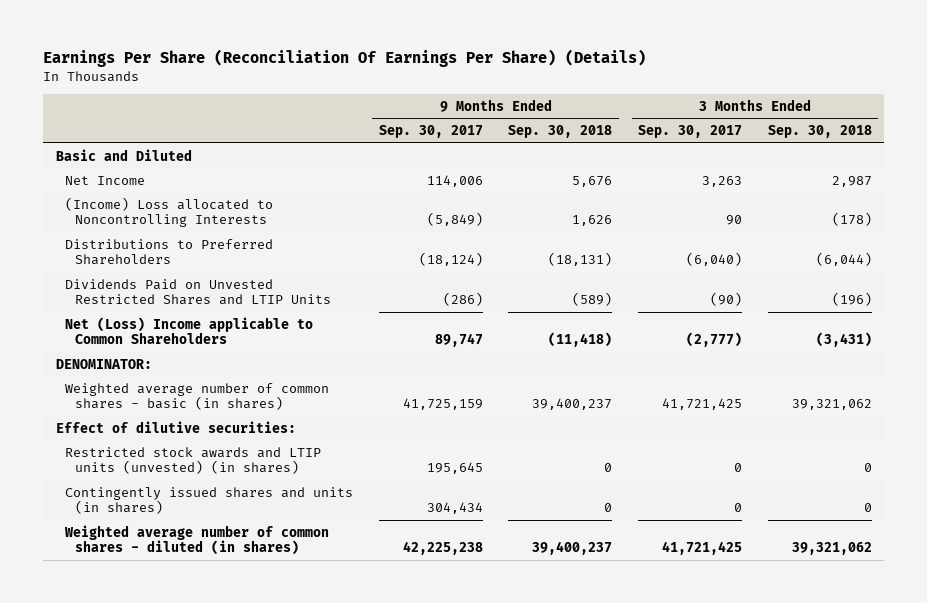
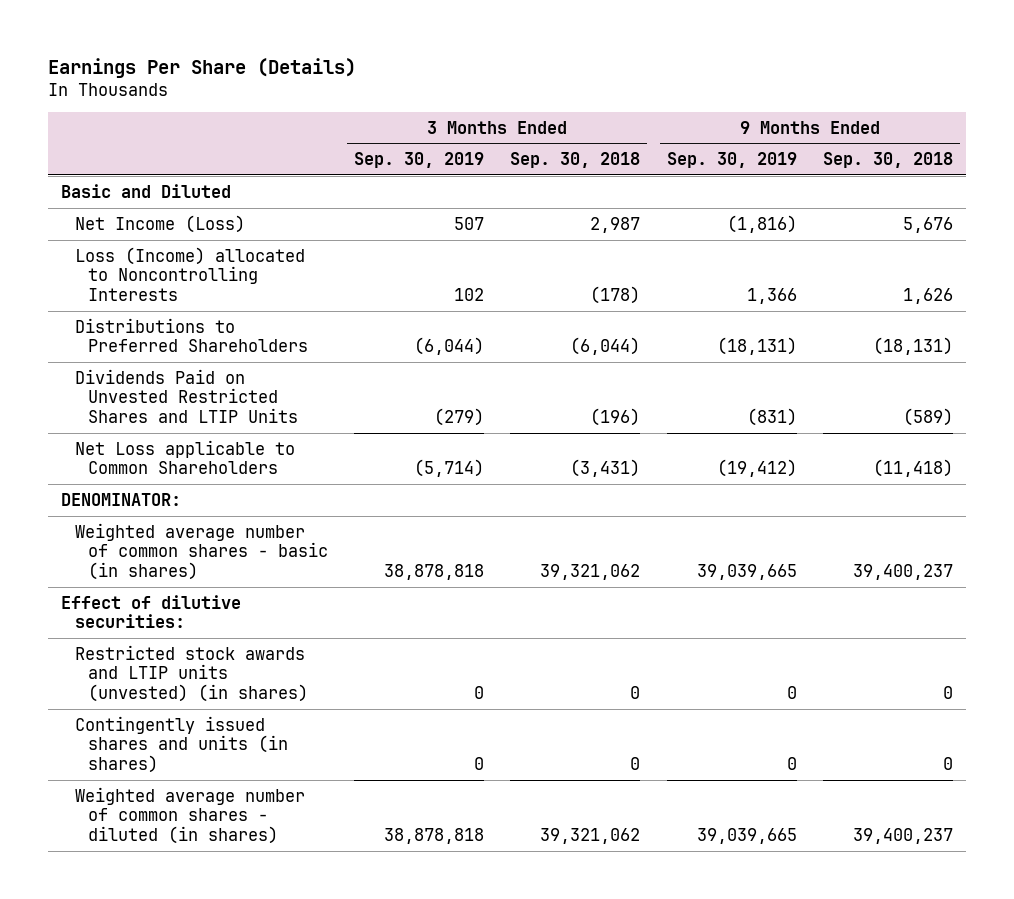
[43,49,647,68] Earnings Per Share (Reconciliation Of Earnings Per Share) (Details) -> [48,57,357,78] Earnings Per Share (Details)
[378,125,483,139] Sep. 30, 2017 -> none
[638,125,743,139] Sep. 30, 2017 -> none
none -> [354,152,485,169] Sep. 30, 2019
none -> [666,152,797,169] Sep. 30, 2019
[65,175,146,185] Net Income -> [74,214,245,233] Net Income (Loss)
[65,196,274,228] (Income) Loss allocated to Noncontrolling Interests -> [74,246,305,302] Loss (Income) allocated to Noncontrolling Interests
[65,316,314,345] Net (Loss) Income applicable to Common Shareholders -> [74,439,295,475] Net Loss applicable to Common Shareholders

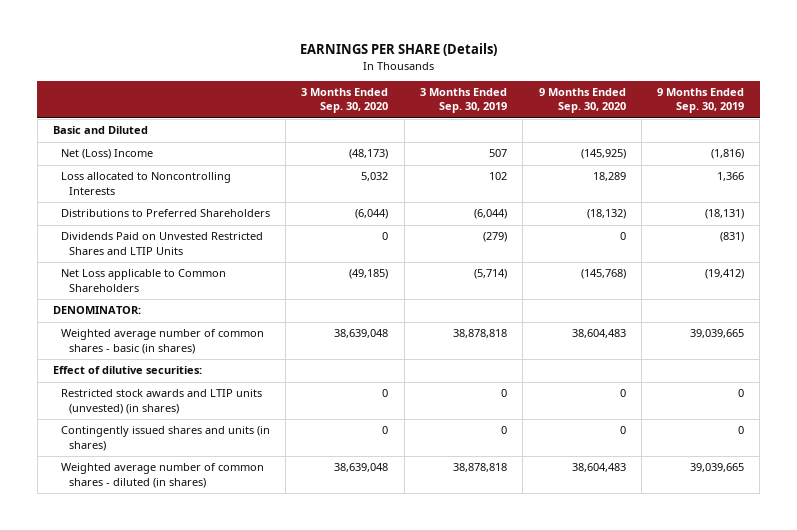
[48,57,357,78] Earnings Per Share (Details) -> [299,43,497,57] EARNINGS PER SHARE (Details)
[510,152,641,169] Sep. 30, 2018 -> none
[823,152,954,169] Sep. 30, 2018 -> none
none -> [301,88,389,114] 3 Months Ended Sep. 30, 2020
none -> [538,88,626,114] 9 Months Ended Sep. 30, 2020
[74,214,245,233] Net Income (Loss) -> [60,149,153,160] Net (Loss) Income
[74,246,305,302] Loss (Income) allocated to Noncontrolling Interests -> [60,172,231,195] Loss allocated to Noncontrolling Interests

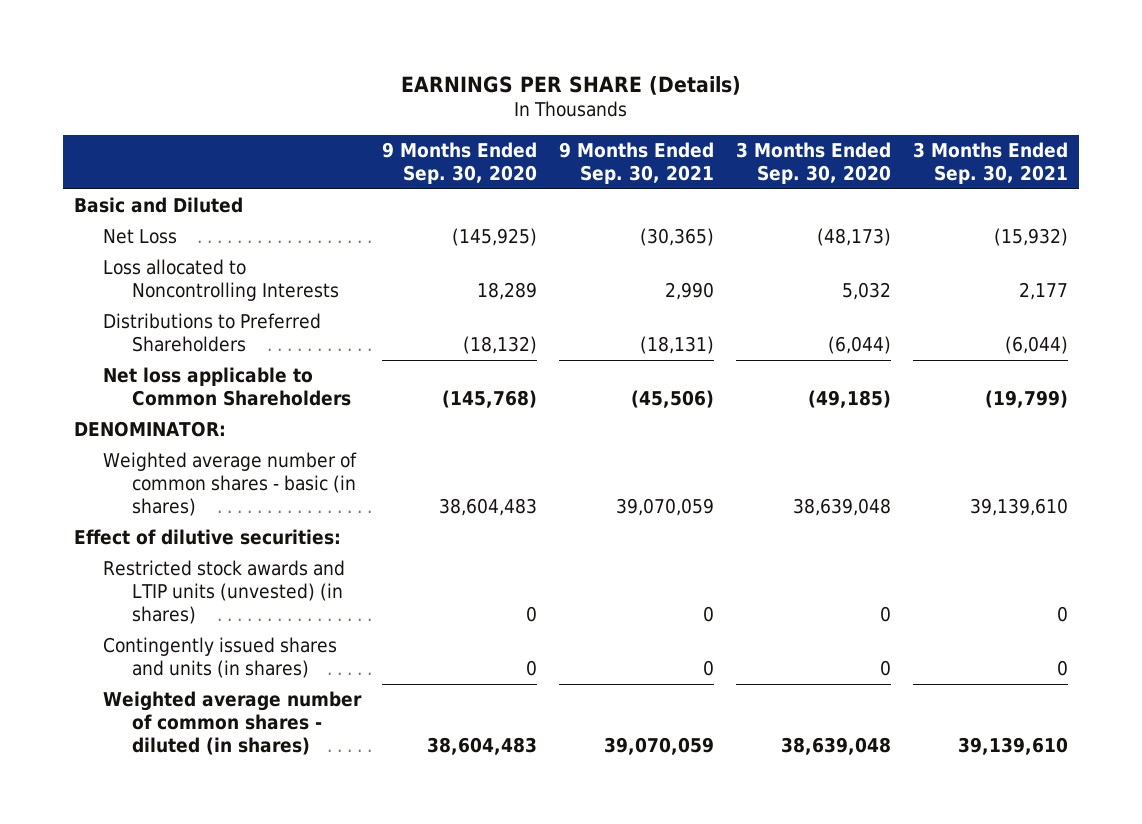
[420,88,508,114] 3 Months Ended Sep. 30, 2019 -> none
[657,88,745,114] 9 Months Ended Sep. 30, 2019 -> none
none -> [559,142,715,184] 9 Months Ended Sep. 30, 2021
none -> [912,142,1068,184] 3 Months Ended Sep. 30, 2021
[60,149,153,160] Net (Loss) Income -> [102,229,177,245] Net Loss
[60,232,263,255] Dividends Paid on Unvested Restricted Shares and LTIP Units -> none
[60,269,226,292] Net Loss applicable to Common Shareholders -> [102,367,351,407] Net loss applicable to Common Shareholders

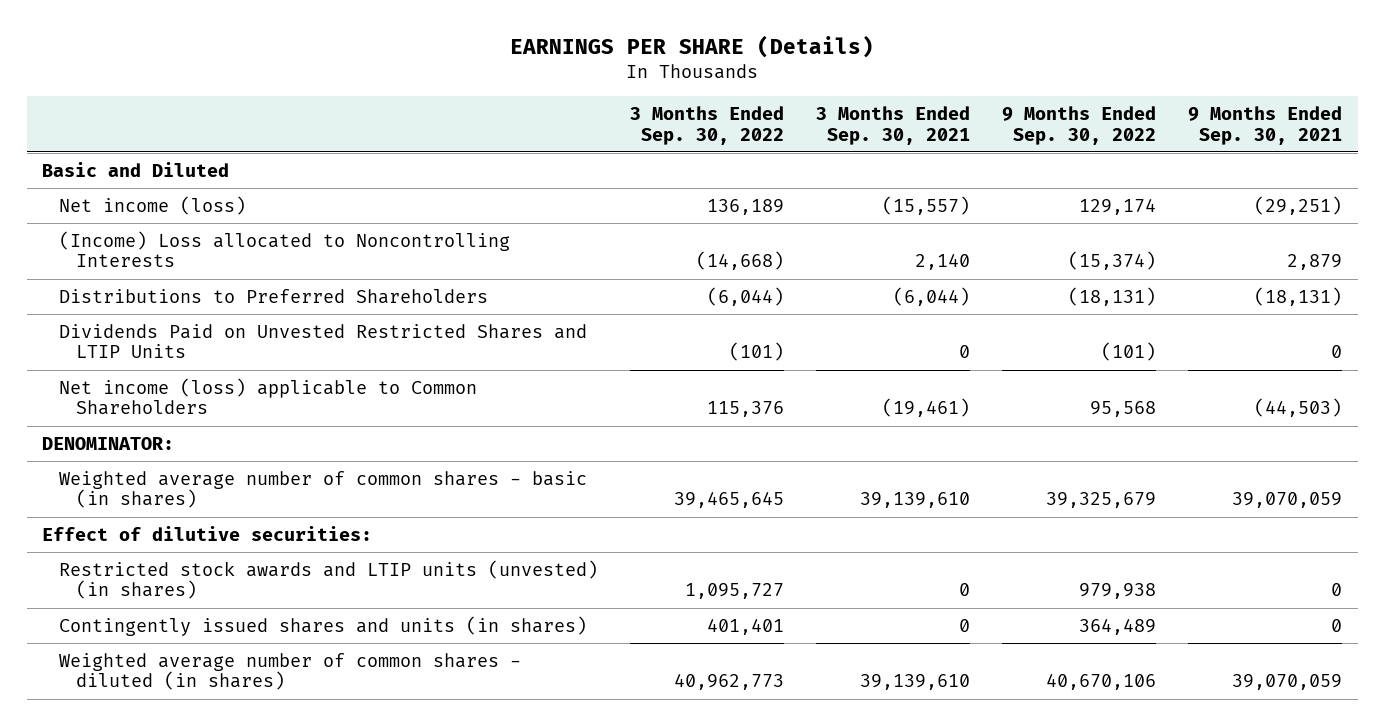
[382,142,538,184] 9 Months Ended Sep. 30, 2020 -> none
[735,142,891,184] 3 Months Ended Sep. 30, 2020 -> none
none -> [630,105,785,145] 3 Months Ended Sep. 30, 2022
none -> [1001,105,1156,145] 9 Months Ended Sep. 30, 2022
[102,229,177,245] Net Loss -> [59,195,247,215] Net income (loss)
[640,228,715,247] (30,365) -> [1253,195,1342,215] (29,251)
[993,228,1068,247] (15,932) -> [882,195,971,215] (15,557)
[102,259,339,302] Loss allocated to Noncontrolling Interests -> [59,230,511,268] (Income) Loss allocated to Noncontrolling Interests
[665,282,715,301] 2,990 -> [1286,254,1342,271] 2,879
[1018,282,1068,301] 2,177 -> [915,254,971,271] 2,140
none -> [59,323,588,359] Dividends Paid on Unvested Restricted Shares and LTIP Units
[102,367,351,407] Net loss applicable to Common Shareholders -> [59,377,478,416] Net income (loss) applicable to Common Shareholders
[631,390,715,409] (45,506) -> [1253,398,1342,418] (44,503)
[984,390,1068,409] (19,799) -> [882,398,971,418] (19,461)

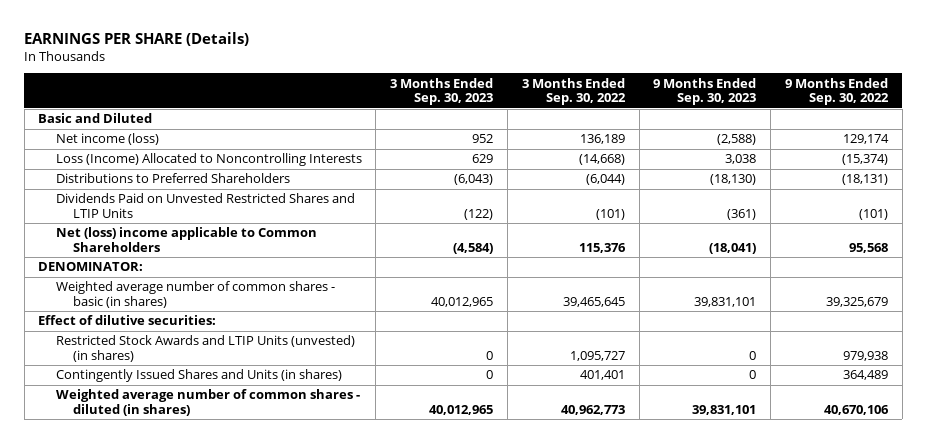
[816,105,971,145] 3 Months Ended Sep. 30, 2021 -> none
[1187,105,1342,145] 9 Months Ended Sep. 30, 2021 -> none
none -> [390,77,494,106] 3 Months Ended Sep. 30, 2023
none -> [653,77,757,106] 9 Months Ended Sep. 30, 2023
[59,230,511,268] (Income) Loss allocated to Noncontrolling Interests -> [55,153,362,167] Loss (Income) Allocated to Noncontrolling Interests
[59,377,478,416] Net income (loss) applicable to Common Shareholders -> [55,227,317,252] Net (loss) income applicable to Common Shareholders
[59,559,599,600] Restricted stock awards and LTIP units (unvested) (in shares) -> [55,335,355,362] Restricted Stock Awards and LTIP Units (unvested) (in shares)
[59,615,588,636] Contingently issued shares and units (in shares) -> [55,369,342,383] Contingently Issued Shares and Units (in shares)

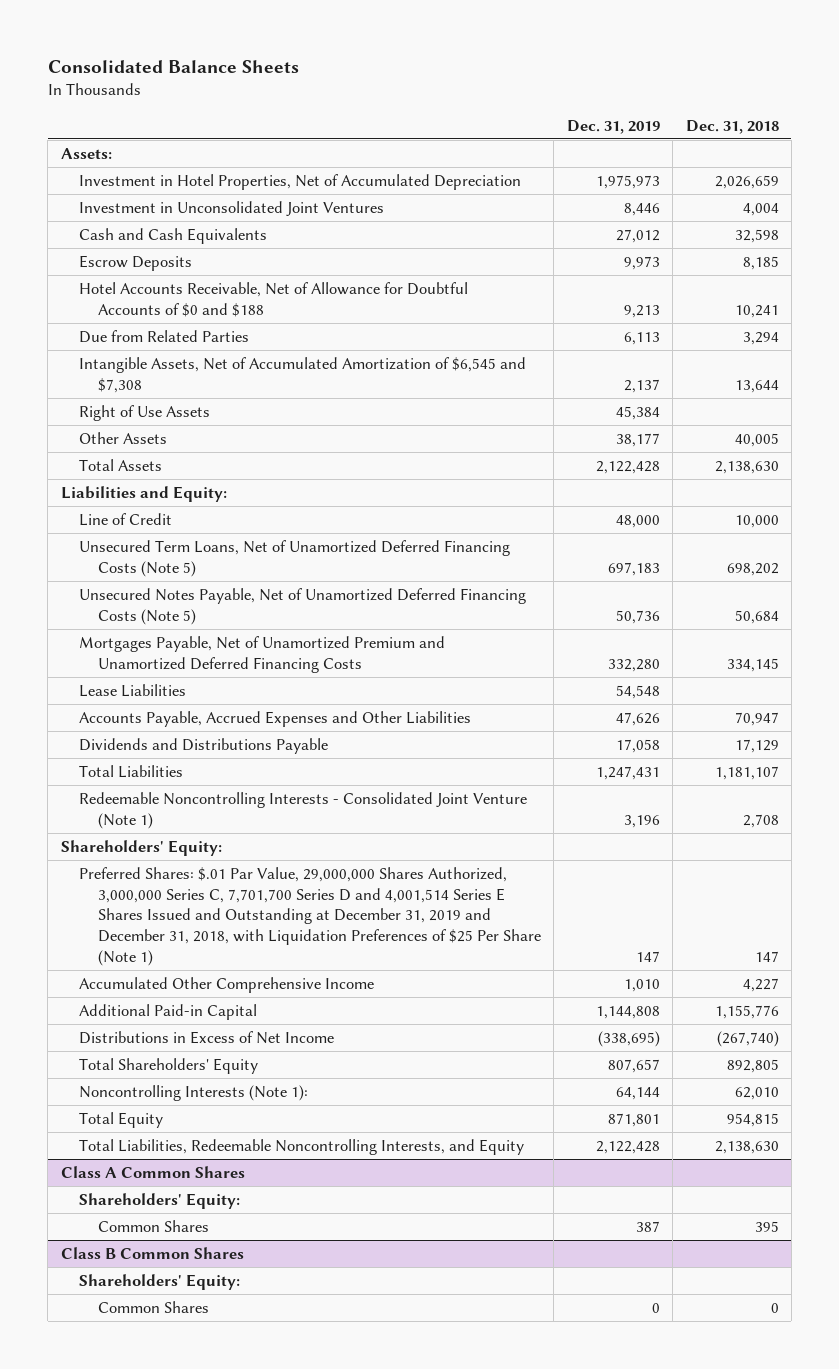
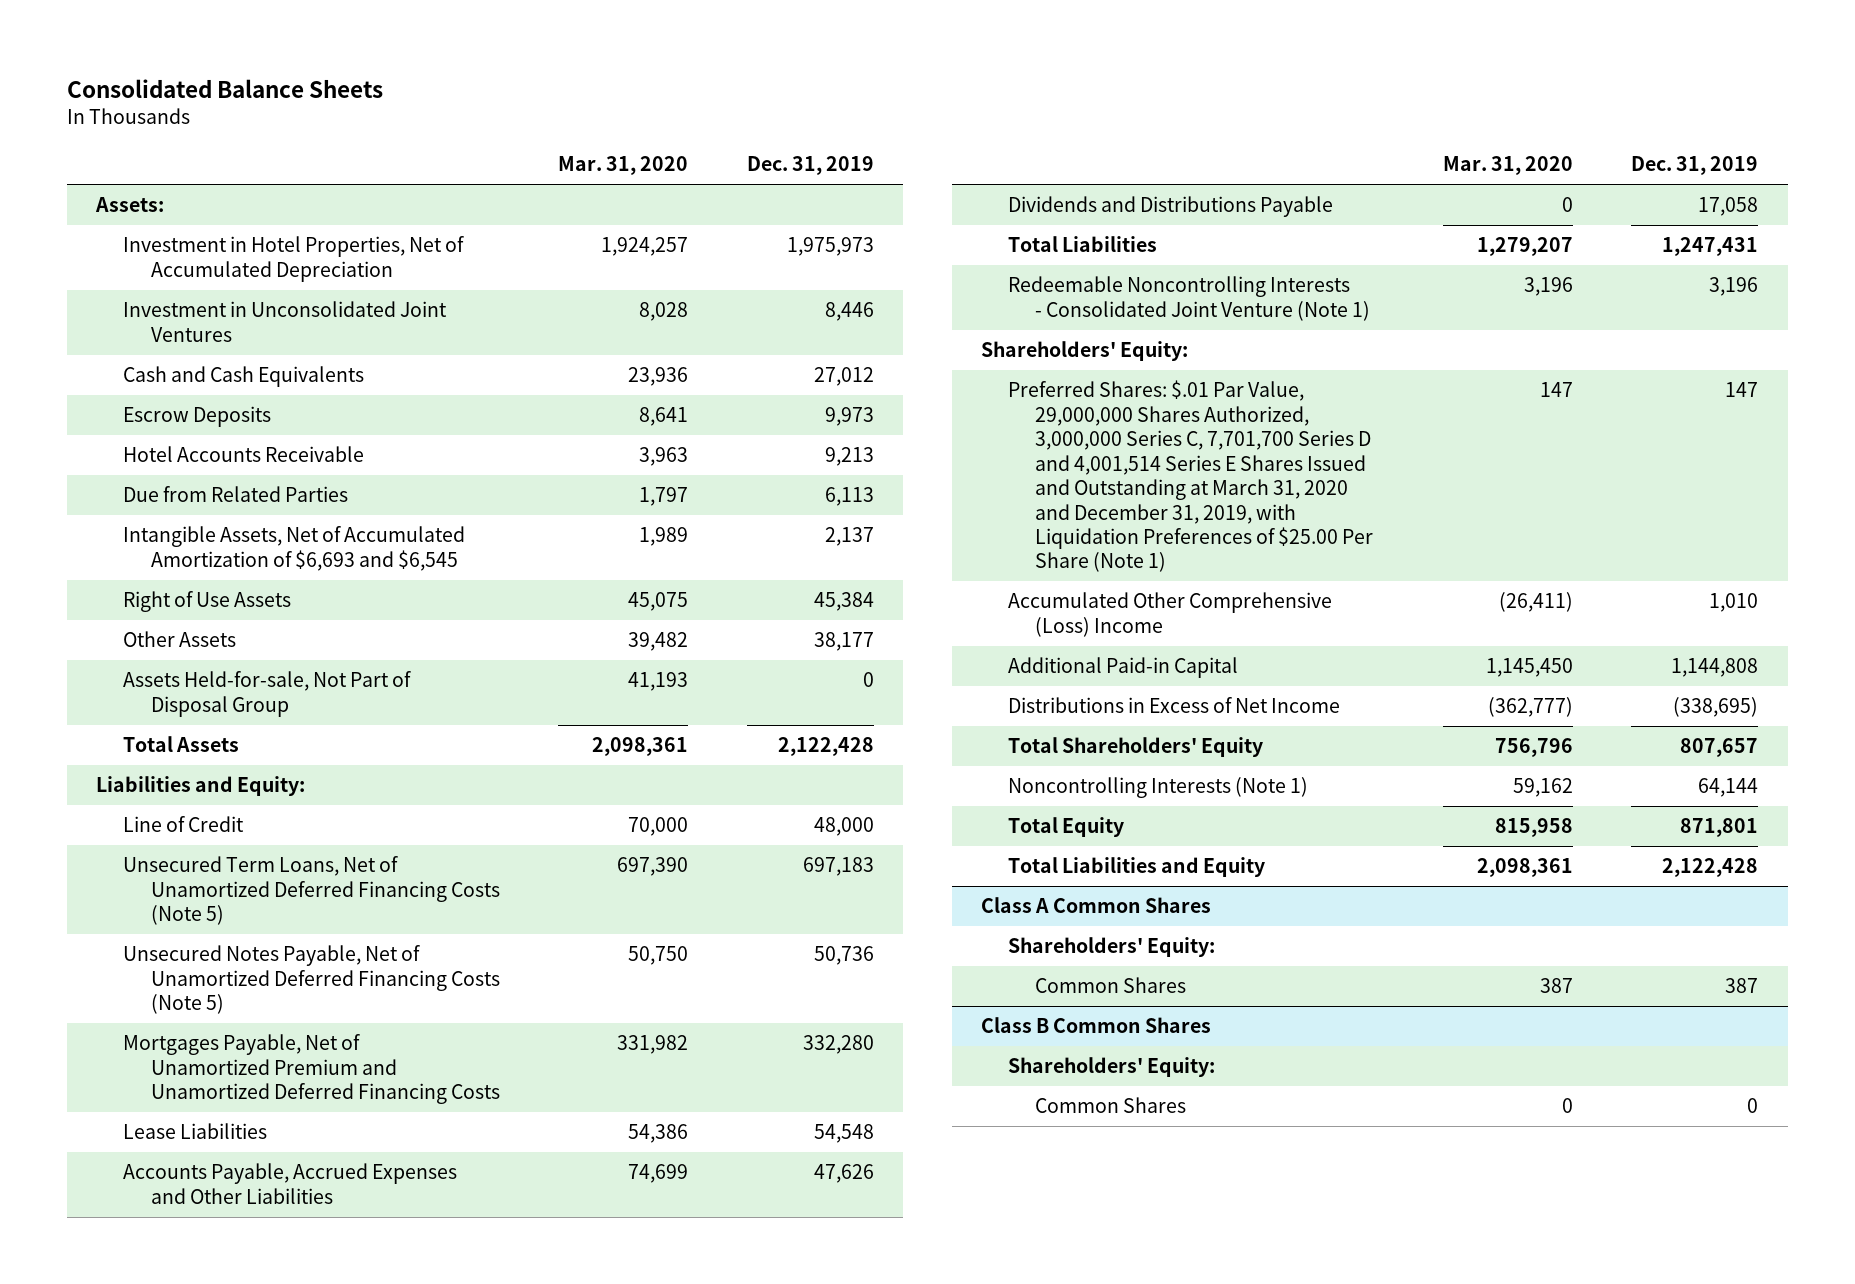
[685,119,779,134] Dec. 31, 2018 -> none
none -> [558,156,689,176] Mar. 31, 2020
[79,281,469,317] Hotel Accounts Receivable, Net of Allowance for Doubtful Accounts of $0 and $188 -> [123,446,365,463] Hotel Accounts Receivable
[79,356,527,393] Intangible Assets, Net of Accumulated Amortization of $6,545 and $7,308 -> [123,526,466,571] Intangible Assets, Net of Accumulated Amortization of $6,693 and $6,545
none -> [123,671,412,717] Assets Held-for-sale, Not Part of Disposal Group
[79,866,542,966] Preferred Shares: $.01 Par Value, 29,000,000 Shares Authorized, 3,000,000 Series C, 7,701,700 Series D and 4,001,514 Series E Shares Issued and Outstanding at December 31, 2019 and December 31, 2018, with Liquidation Preferences of $25 Per Share (Note 1) -> [1008,380,1374,573] Preferred Shares: $.01 Par Value, 29,000,000 Shares Authorized, 3,000,000 Series C, 7,701,700 Series D and 4,001,514 Series E Shares Issued and Outstanding at March 31, 2020 and December 31, 2019, with Liquidation Preferences of $25.00 Per Share (Note 1)
[79,976,375,993] Accumulated Other Comprehensive Income -> [1008,592,1333,637] Accumulated Other Comprehensive (Loss) Income
[79,1084,309,1101] Noncontrolling Interests (Note 1): -> [1008,777,1309,799] Noncontrolling Interests (Note 1)
[79,1138,525,1155] Total Liabilities, Redeemable Noncontrolling Interests, and Equity -> [1008,857,1266,878] Total Liabilities and Equity

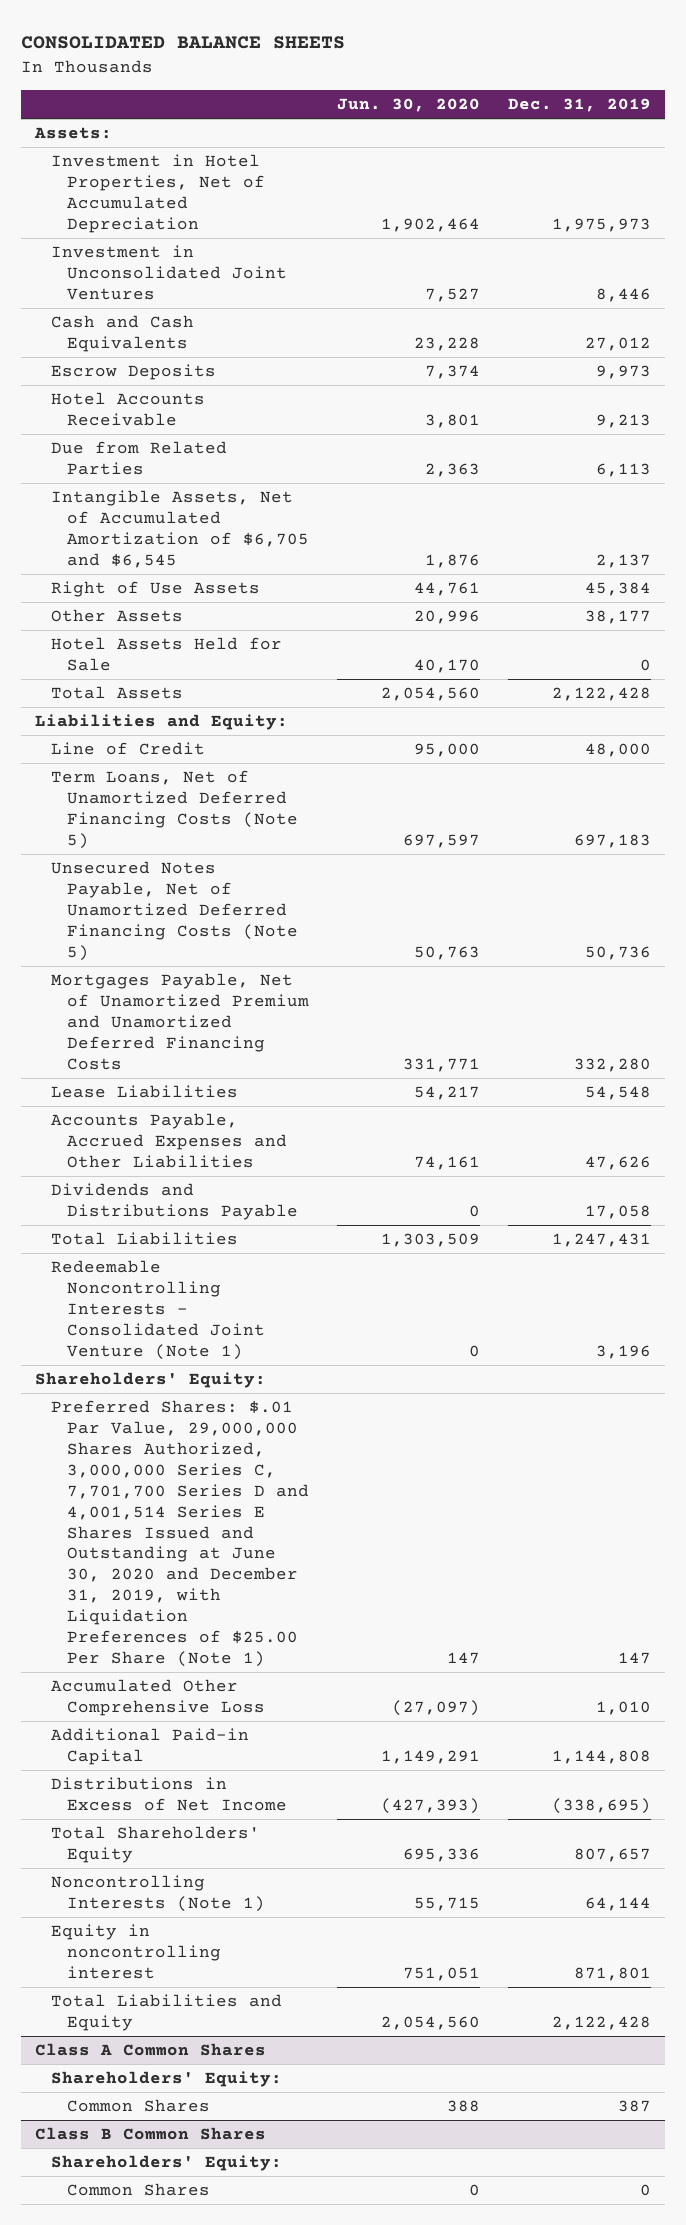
[67,78,384,98] Consolidated Balance Sheets -> [21,36,346,50] CONSOLIDATED BALANCE SHEETS
[558,156,689,176] Mar. 31, 2020 -> none
none -> [337,98,481,113] Jun. 30, 2020
[123,526,466,571] Intangible Assets, Net of Accumulated Amortization of $6,693 and $6,545 -> [51,490,310,568] Intangible Assets, Net of Accumulated Amortization of $6,705 and $6,545
[123,671,412,717] Assets Held-for-sale, Not Part of Disposal Group -> [51,637,283,672] Hotel Assets Held for Sale
[123,856,500,926] Unsecured Term Loans, Net of Unamortized Deferred Financing Costs (Note 5) -> [51,770,299,849] Term Loans, Net of Unamortized Deferred Financing Costs (Note 5)
[1008,380,1374,573] Preferred Shares: $.01 Par Value, 29,000,000 Shares Authorized, 3,000,000 Series C, 7,701,700 Series D and 4,001,514 Series E Shares Issued and Outstanding at March 31, 2020 and December 31, 2019, with Liquidation Preferences of $25.00 Per Share (Note 1) -> [51,1400,310,1667] Preferred Shares: $.01 Par Value, 29,000,000 Shares Authorized, 3,000,000 Series C, 7,701,700 Series D and 4,001,514 Series E Shares Issued and Outstanding at June 30, 2020 and December 31, 2019, with Liquidation Preferences of $25.00 Per Share (Note 1)
[1008,592,1333,637] Accumulated Other Comprehensive (Loss) Income -> [51,1679,266,1717] Accumulated Other Comprehensive Loss
[1008,817,1125,838] Total Equity -> [51,1924,222,1980] Equity in noncontrolling interest

